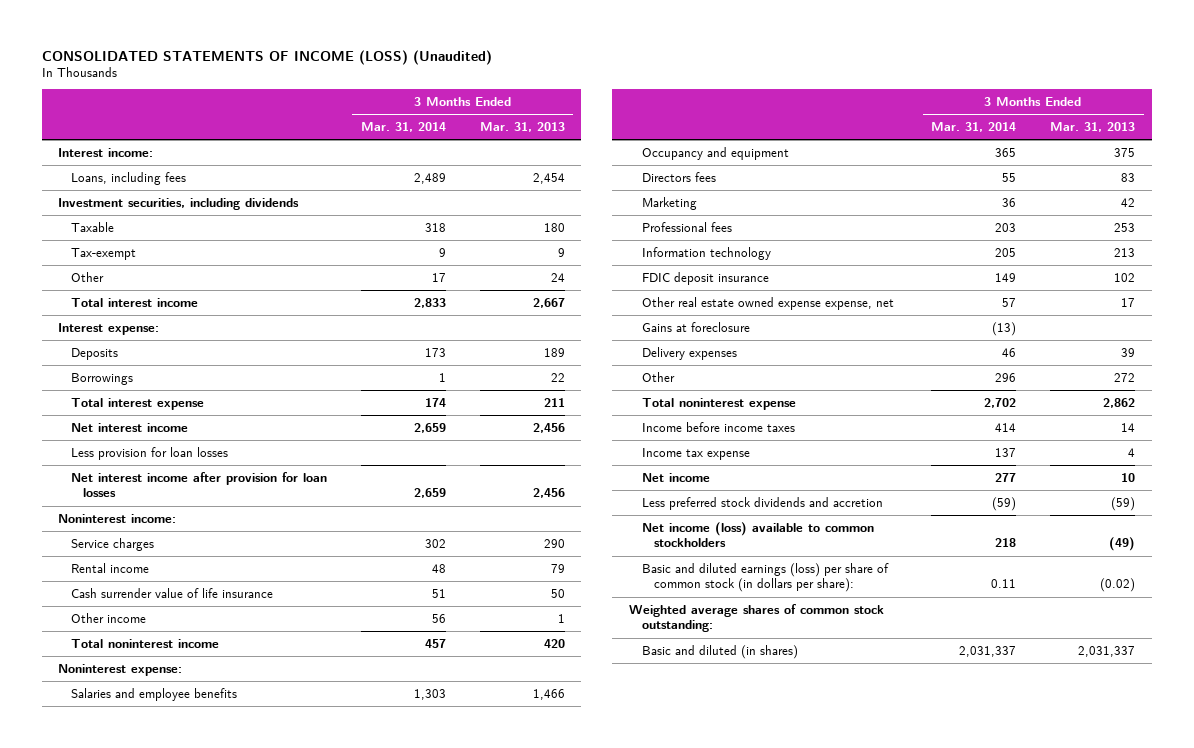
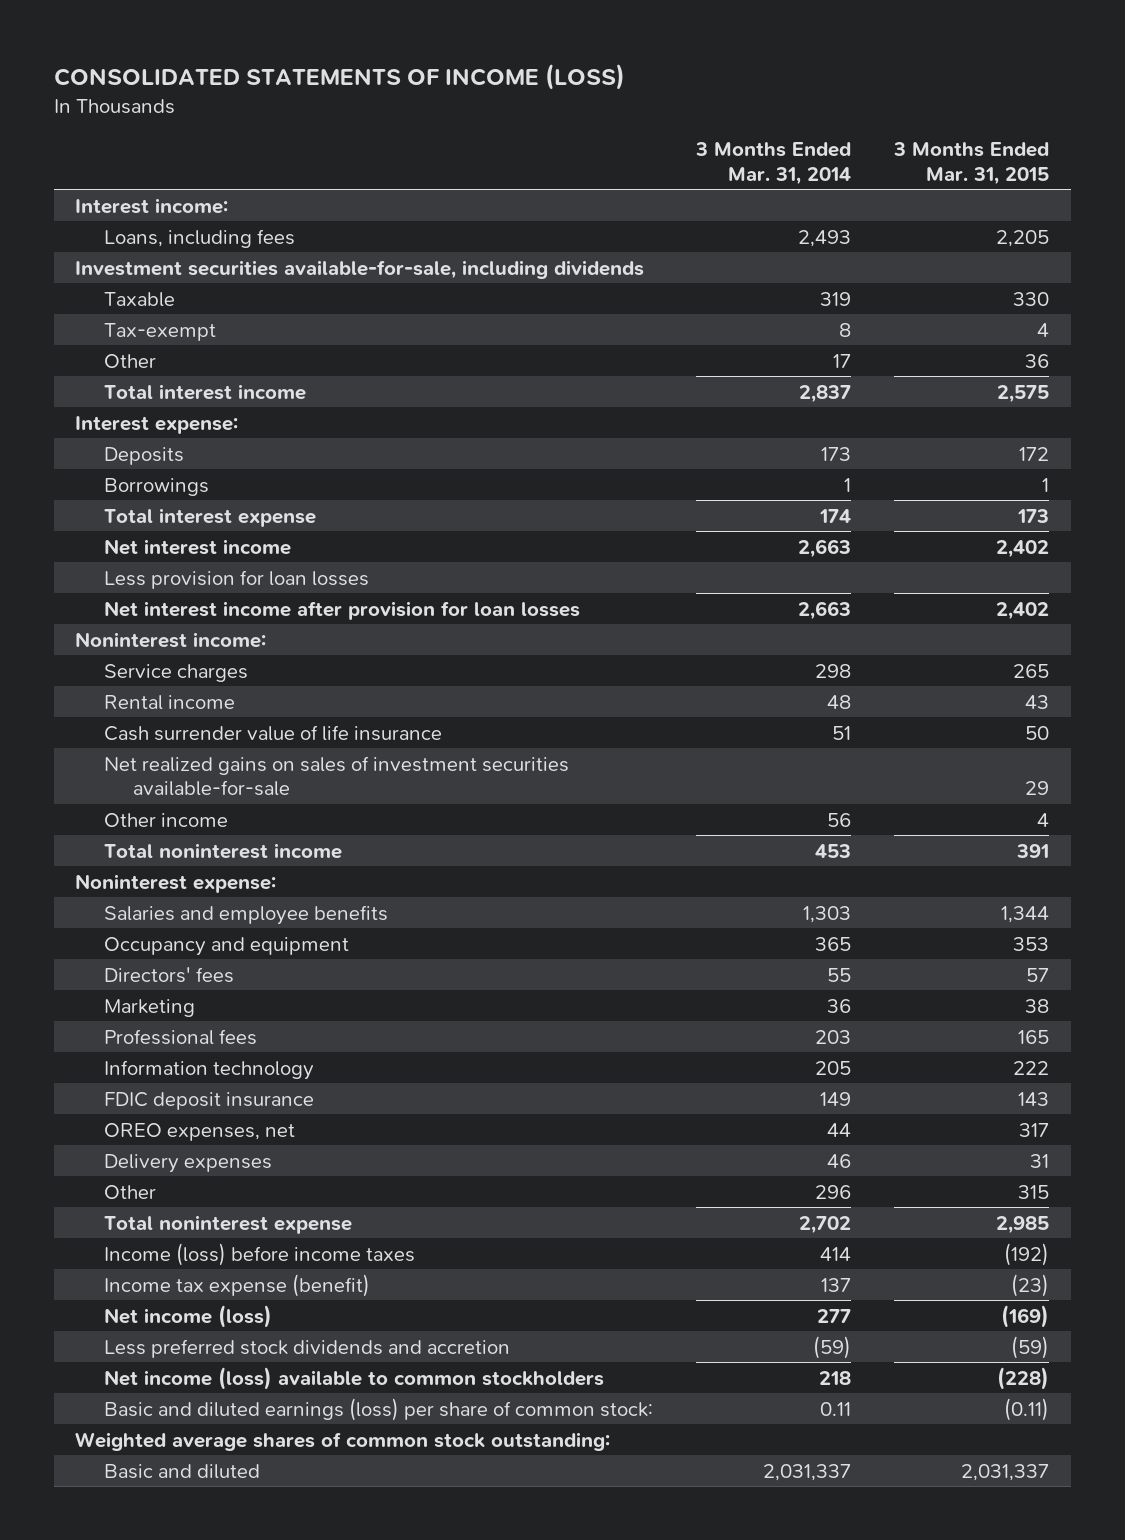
[41,49,492,65] CONSOLIDATED STATEMENTS OF INCOME (LOSS) (Unaudited) -> [53,64,625,91] CONSOLIDATED STATEMENTS OF INCOME (LOSS)
[479,122,565,133] Mar. 31, 2013 -> none
none -> [893,141,1050,185] 3 Months Ended Mar. 31, 2015
[413,172,446,184] 2,489 -> [798,229,852,247] 2,493
[58,197,300,210] Investment securities, including dividends -> [75,259,645,279] Investment securities available-for-sale, including dividends
[424,222,446,232] 318 -> [820,291,852,306] 319
[438,247,446,257] 9 -> [839,322,852,337] 8
[413,297,446,308] 2,833 -> [799,384,852,403] 2,837
[413,422,446,433] 2,659 -> [798,538,852,558] 2,663
[413,488,446,499] 2,659 -> [798,600,852,620] 2,663
[424,538,446,548] 302 -> [815,663,852,678] 298
none -> [104,755,570,797] Net realized gains on sales of investment securities available-for-sale
[424,638,446,648] 457 -> [815,843,852,858] 453
[641,171,716,182] Directors fees -> [104,966,235,983] Directors' fees
[641,296,894,310] Other real estate owned expense expense, net -> none
[641,321,750,332] Gains at foreclosure -> none
none -> [104,1122,296,1141] OREO expenses, net
[641,421,795,432] Income before income taxes -> [104,1242,416,1266] Income (loss) before income taxes
[641,447,750,460] Income tax expense -> [104,1273,371,1297] Income tax expense (benefit)
[641,472,710,482] Net income -> [104,1304,273,1328] Net income (loss)
[641,562,889,593] Basic and diluted earnings (loss) per share of common stock (in dollars per share): -> [104,1397,654,1421] Basic and diluted earnings (loss) per share of common stock:
[641,644,798,659] Basic and diluted (in shares) -> [104,1463,261,1479] Basic and diluted

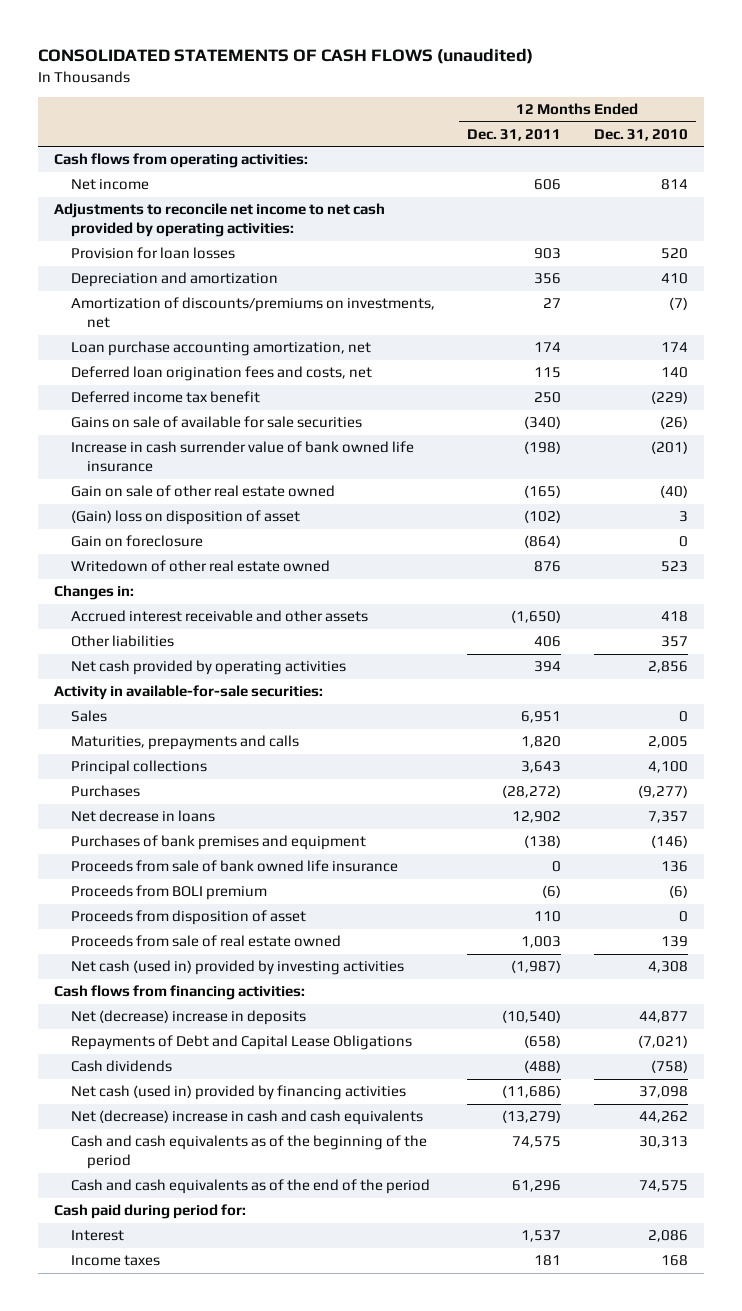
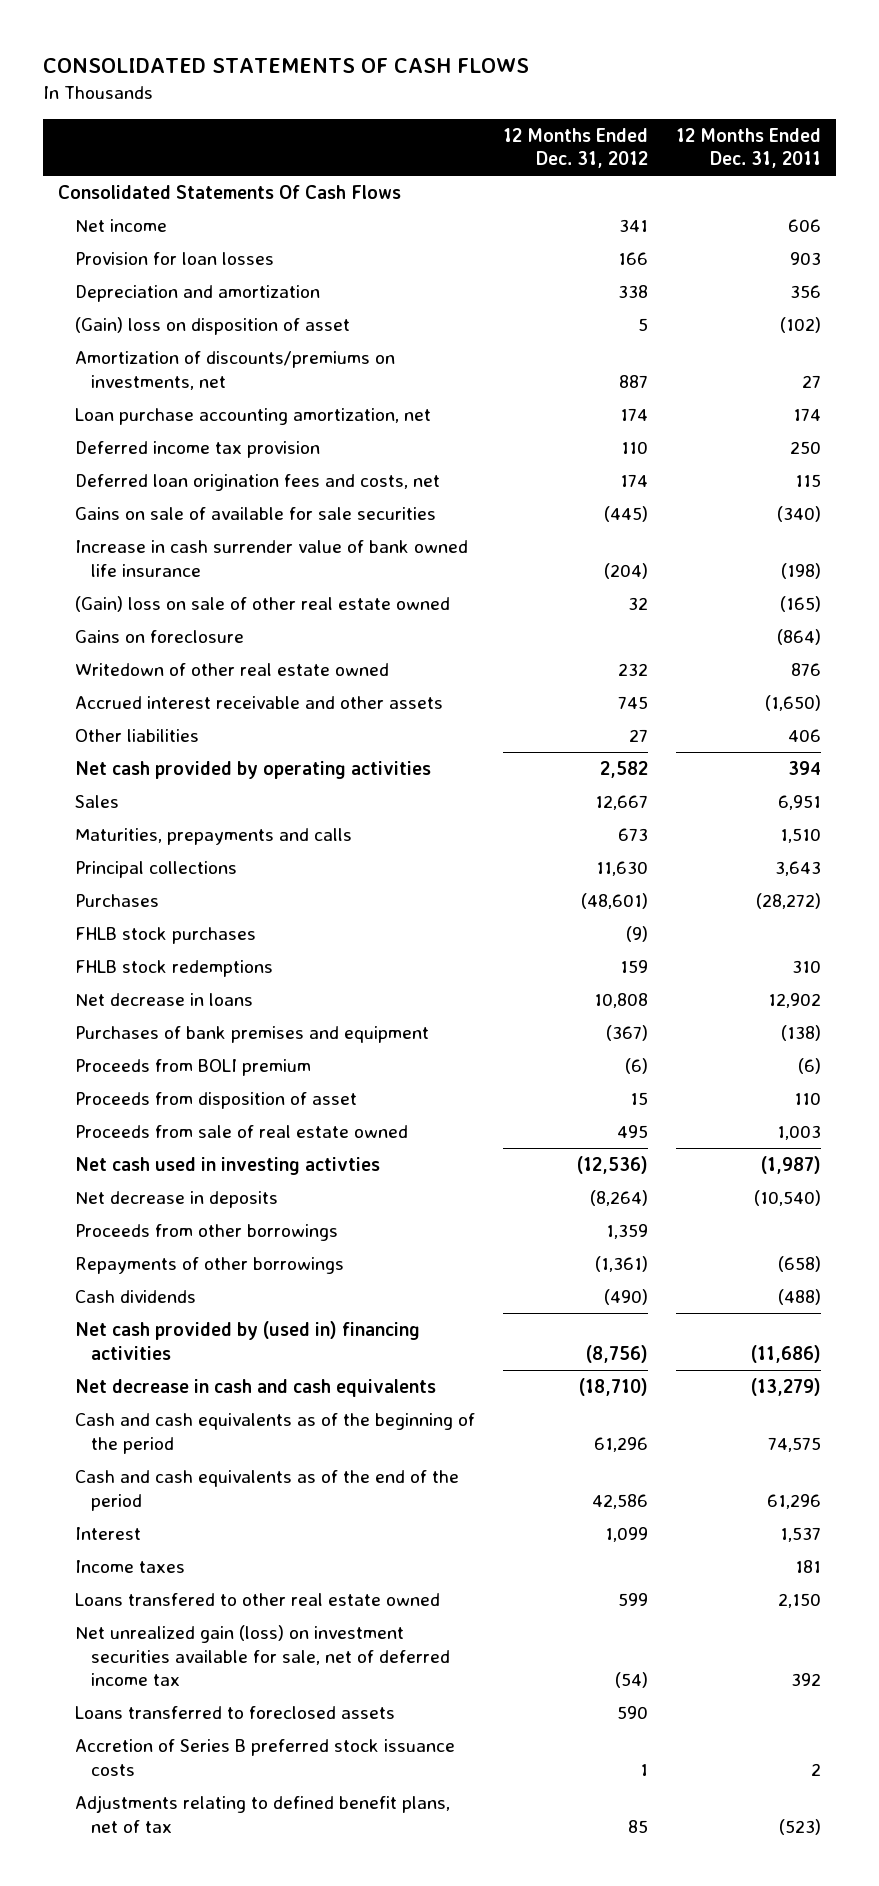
[38,48,534,65] CONSOLIDATED STATEMENTS OF CASH FLOWS (unaudited) -> [43,58,530,74] CONSOLIDATED STATEMENTS OF CASH FLOWS
[593,128,688,141] Dec. 31, 2010 -> none
none -> [503,127,649,169] 12 Months Ended Dec. 31, 2012
[54,153,309,169] Cash flows from operating activities: -> none
none -> [57,185,401,200] Consolidated Statements Of Cash Flows
[54,203,386,238] Adjustments to reconcile net income to net cash provided by operating activities: -> none
[70,510,300,526] (Gain) loss on disposition of asset -> [74,317,350,336] (Gain) loss on disposition of asset
none -> [74,441,320,459] Deferred income tax provision
[70,391,260,404] Deferred income tax benefit -> none
[70,485,335,498] Gain on sale of other real estate owned -> [74,596,450,613] (Gain) loss on sale of other real estate owned
[70,535,203,548] Gain on foreclosure -> [74,630,244,644] Gains on foreclosure
[54,585,135,601] Changes in: -> none
[54,685,324,701] Activity in available-for-sale securities: -> none
[521,736,562,749] 1,820 -> [780,828,822,844] 1,510
none -> [74,927,256,945] FHLB stock purchases
none -> [74,960,273,978] FHLB stock redemptions
[70,860,398,873] Proceeds from sale of bank owned life insurance -> none
[54,985,306,1001] Cash flows from financing activities: -> none
[70,960,404,976] Net cash (used in) provided by investing activities -> [74,1157,380,1176] Net cash used in investing activties
[70,1010,306,1026] Net (decrease) increase in deposits -> [74,1191,278,1209] Net decrease in deposits
none -> [74,1224,338,1242] Proceeds from other borrowings
[70,1035,412,1051] Repayments of Debt and Capital Lease Obligations -> [74,1257,344,1275] Repayments of other borrowings
[70,1085,406,1101] Net cash (used in) provided by financing activities -> [74,1321,420,1360] Net cash provided by (used in) financing activities
[70,1110,423,1126] Net (decrease) increase in cash and cash equivalents -> [74,1379,436,1398] Net decrease in cash and cash equivalents
[54,1204,247,1220] Cash paid during period for: -> none
none -> [74,1593,440,1607] Loans transfered to other real estate owned
none -> [74,1625,451,1687] Net unrealized gain (loss) on investment securities available for sale, net of deferred income tax
none -> [74,1706,395,1720] Loans transferred to foreclosed assets
none -> [74,1739,455,1776] Accretion of Series B preferred stock issuance costs
none -> [74,1795,450,1833] Adjustments relating to defined benefit plans, net of tax

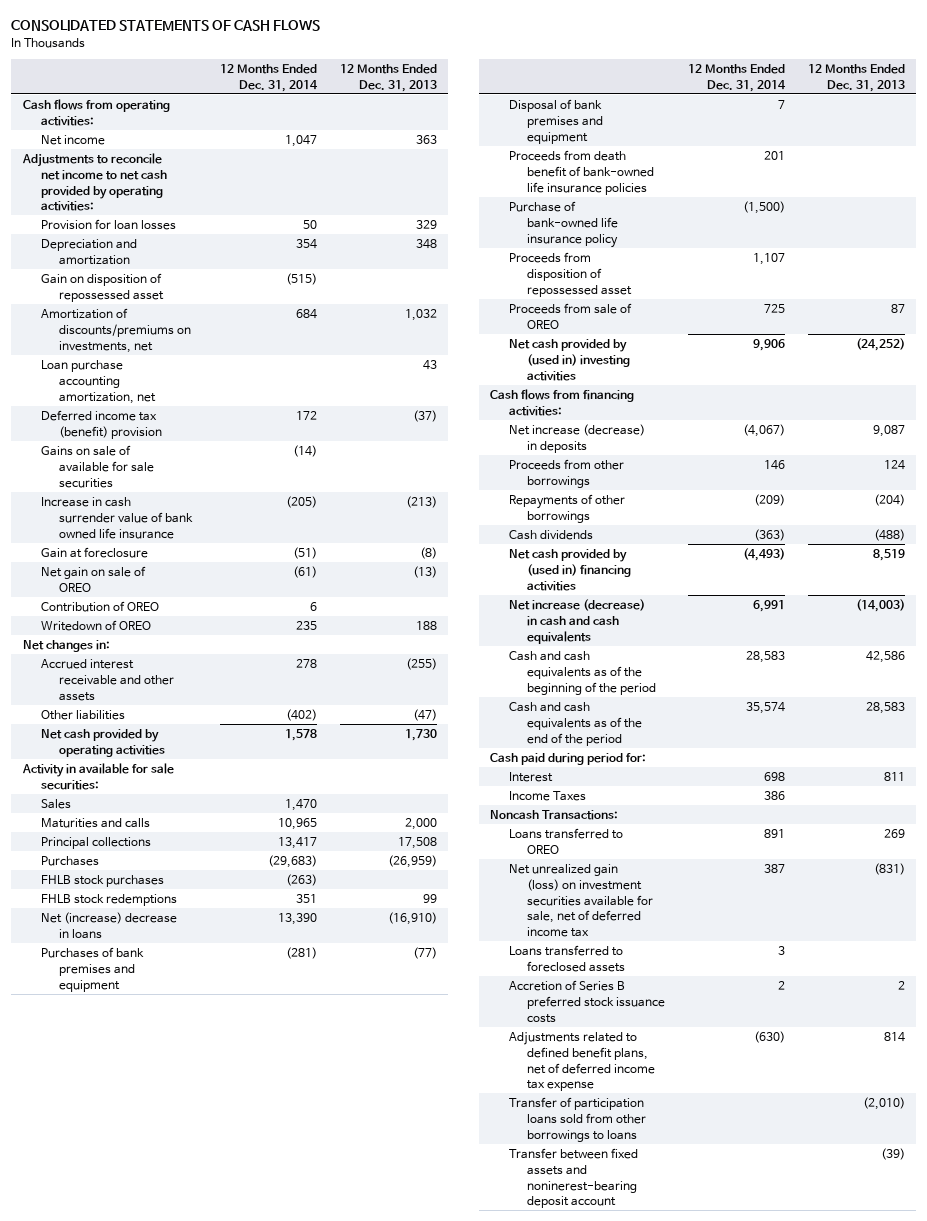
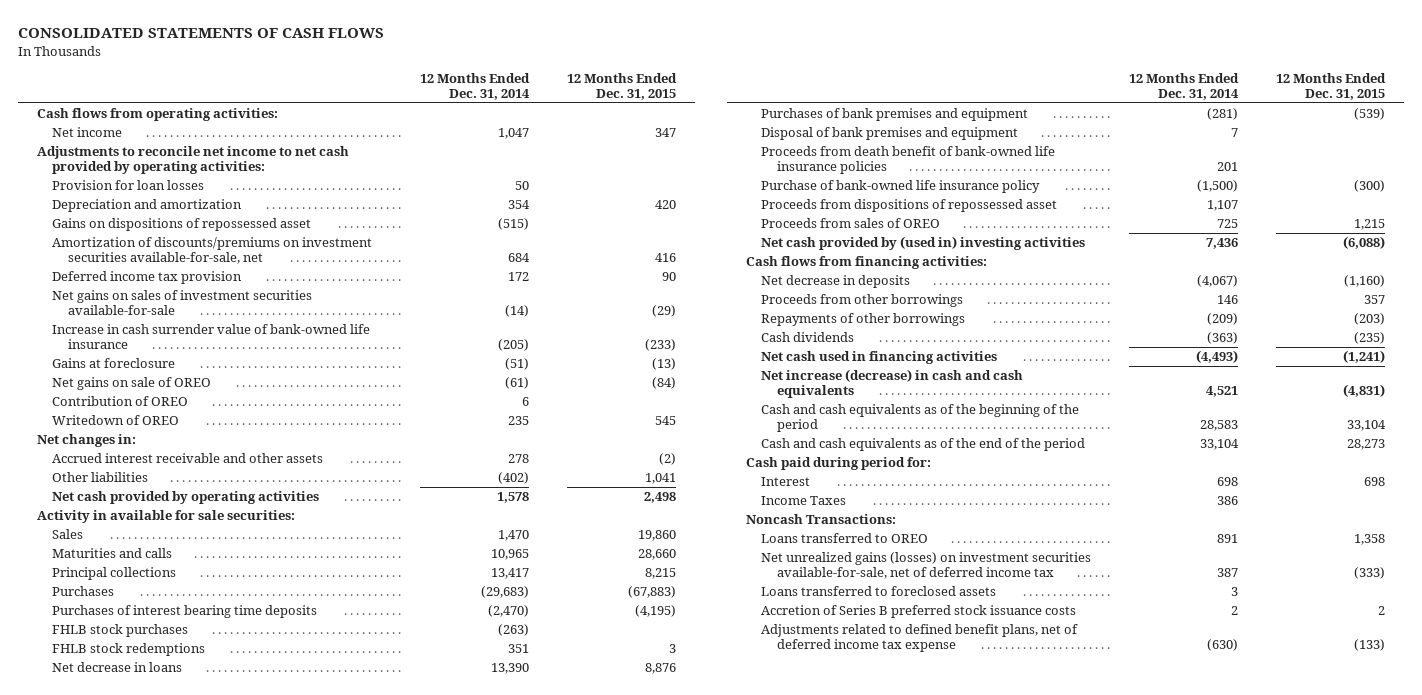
[340,64,438,92] 12 Months Ended Dec. 31, 2013 -> none
none -> [566,72,677,100] 12 Months Ended Dec. 31, 2015
[41,359,157,404] Loan purchase accounting amortization, net -> none
[41,272,165,302] Gain on disposition of repossessed asset -> [52,218,312,232] Gains on dispositions of repossessed asset
[41,307,192,353] Amortization of discounts/premiums on investments, net -> [52,237,373,265] Amortization of discounts/premiums on investment securities available-for-sale, net
[41,409,163,439] Deferred income tax (benefit) provision -> [52,271,243,285] Deferred income tax provision
[41,444,155,488] Gains on sale of available for sale securities -> [52,290,313,316] Net gains on sales of investment securities available-for-sale
[41,496,194,539] Increase in cash surrender value of bank owned life insurance -> [52,324,371,350] Increase in cash surrender value of bank-owned life insurance
[41,546,149,558] Gain at foreclosure -> [52,358,176,369] Gains at foreclosure
[41,565,147,592] Net gain on sale of OREO -> [52,377,212,391] Net gains on sale of OREO
none -> [52,605,318,619] Purchases of interest bearing time deposits
[41,911,178,939] Net (increase) decrease in loans -> [52,662,183,673] Net decrease in loans
[508,251,633,297] Proceeds from disposition of repossessed asset -> [761,199,1058,213] Proceeds from dispositions of repossessed asset
[508,302,632,329] Proceeds from sale of OREO -> [761,218,941,229] Proceeds from sales of OREO
[752,338,785,351] 9,906 -> [1206,238,1239,250] 7,436
[508,423,645,453] Net increase (decrease) in deposits -> [761,275,911,289] Net decrease in deposits
[508,548,632,591] Net cash provided by (used in) financing activities -> [761,351,998,365] Net cash used in financing activities
[752,599,785,612] 6,991 -> [1206,386,1239,398] 4,521
[745,701,785,714] 35,574 -> [1200,439,1240,451] 33,104
[508,863,654,938] Net unrealized gain (loss) on investment securities available for sale, net of deferred income tax -> [761,552,1092,580] Net unrealized gains (losses) on investment securities available-for-sale, net of deferred income tax
[508,1096,647,1142] Transfer of participation loans sold from other borrowings to loans -> none
[508,1147,638,1209] Transfer between fixed assets and noninerest-bearing deposit account -> none

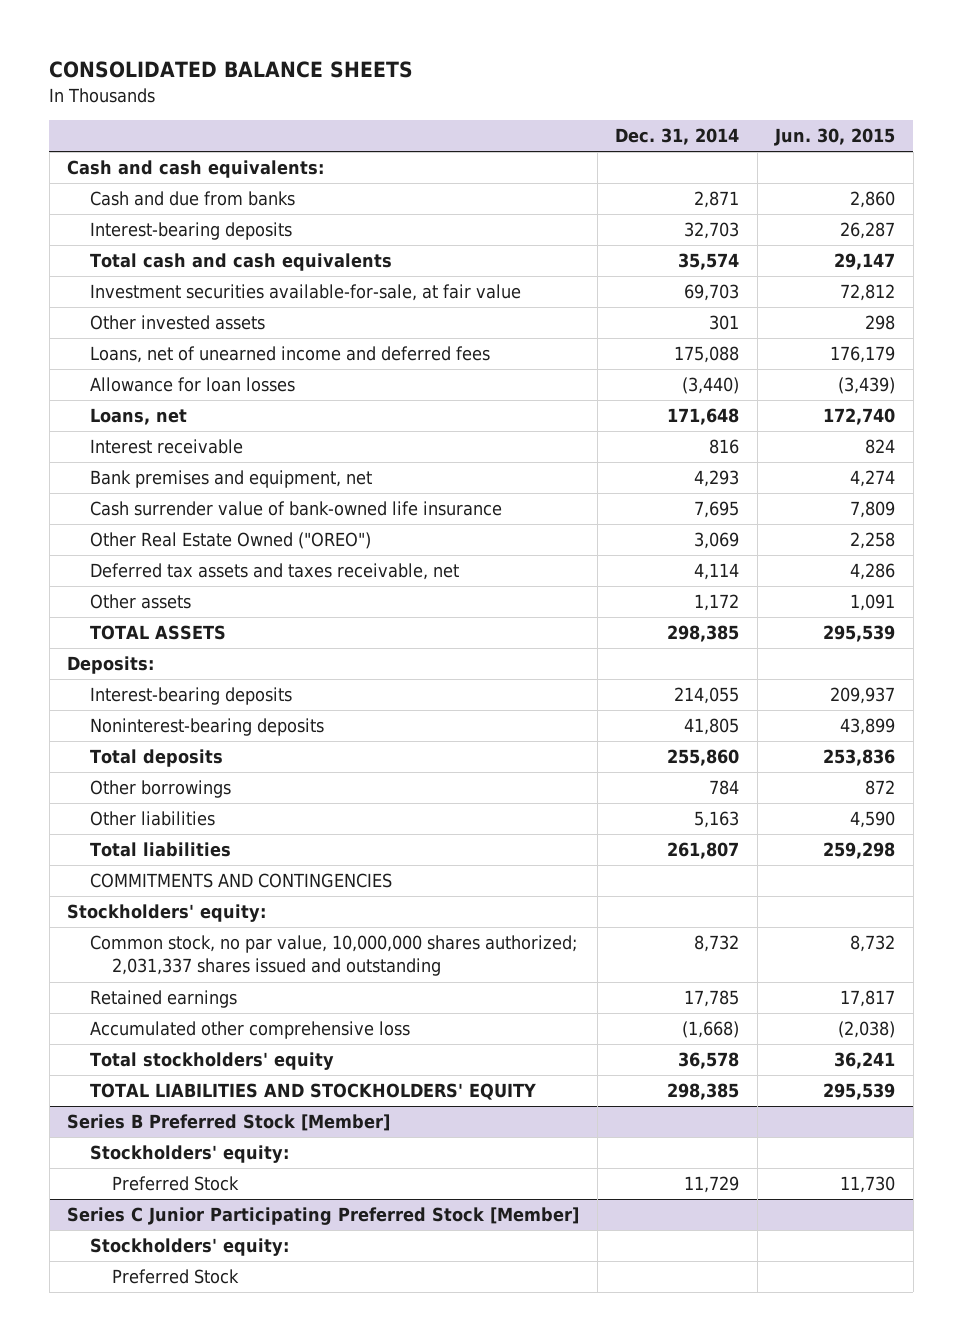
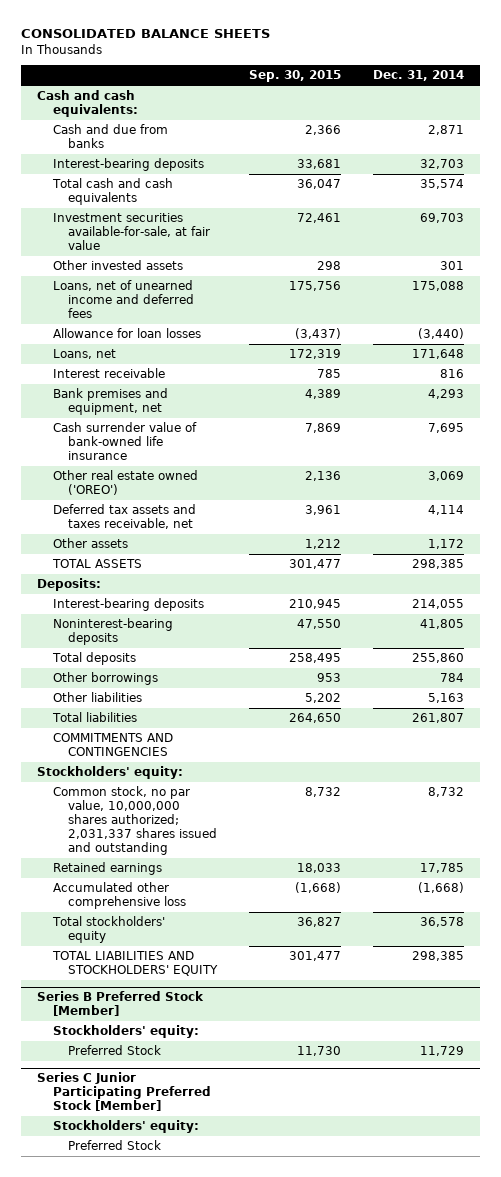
[774,128,896,147] Jun. 30, 2015 -> none
none -> [249,70,342,83] Sep. 30, 2015
[89,532,371,550] Other Real Estate Owned ("OREO") -> [52,470,198,496] Other real estate owned ('OREO')

